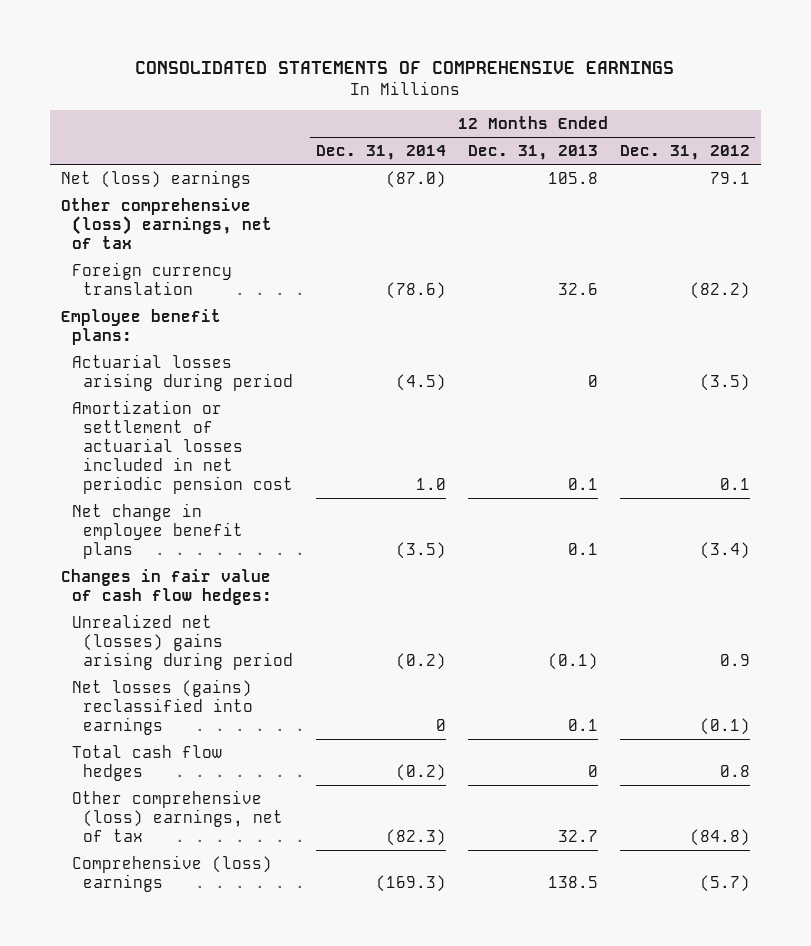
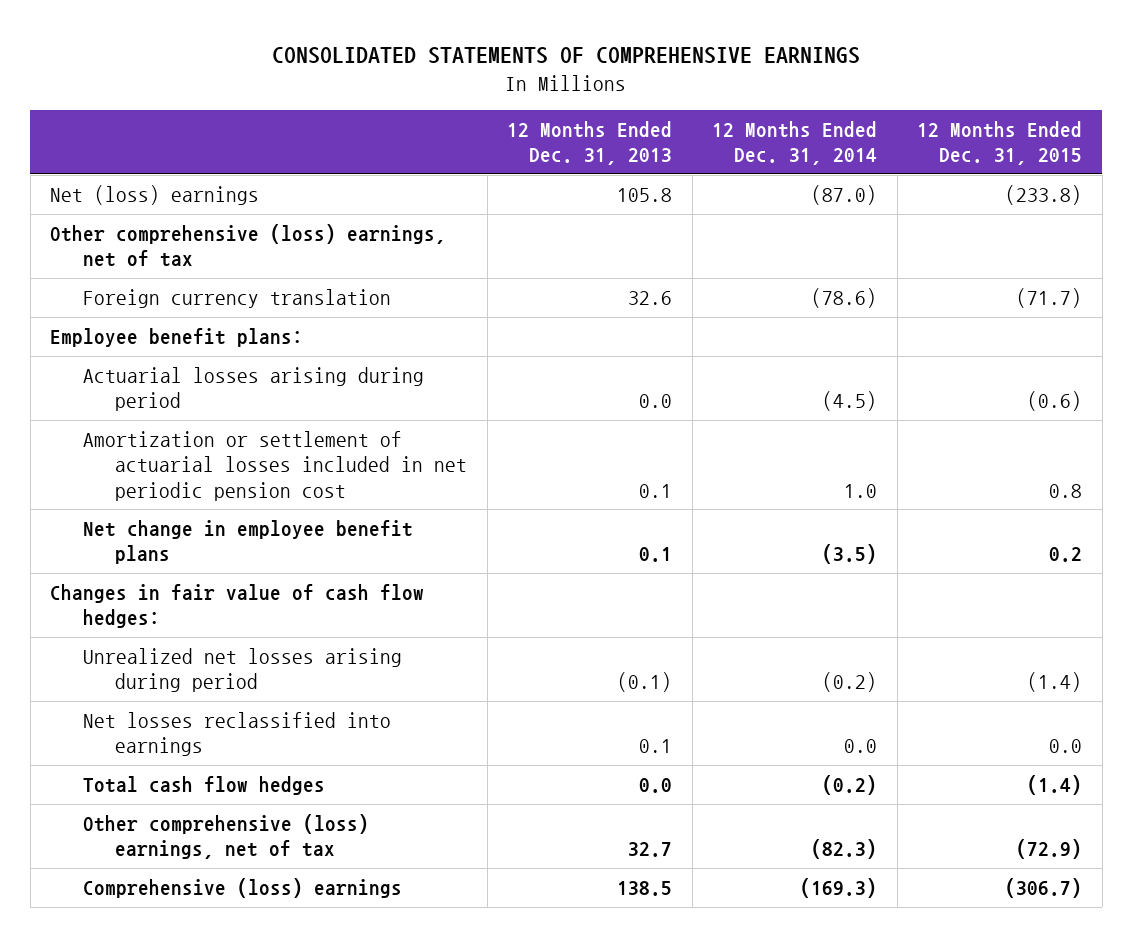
[619,145,750,161] Dec. 31, 2012 -> none
none -> [917,120,1083,166] 12 Months Ended Dec. 31, 2015
[587,374,598,387] 0 -> [639,394,673,409] 0.0
[72,614,294,670] Unrealized net (losses) gains arising during period -> [82,647,402,693] Unrealized net losses arising during period
[72,679,254,735] Net losses (gains) reclassified into earnings -> [82,711,391,757] Net losses reclassified into earnings
[435,718,446,731] 0 -> [844,739,878,754] 0.0
[587,764,598,777] 0 -> [639,777,673,793] 0.0

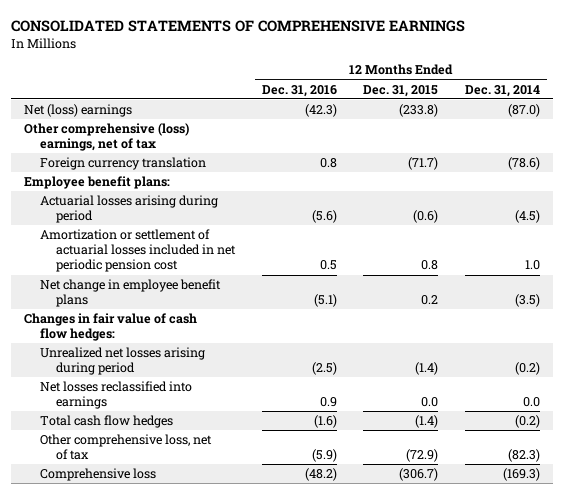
[507,120,673,166] 12 Months Ended Dec. 31, 2013 -> none
none -> [261,84,337,97] Dec. 31, 2016
[82,813,369,860] Other comprehensive (loss) earnings, net of tax -> [40,434,213,461] Other comprehensive loss, net of tax
[82,877,402,898] Comprehensive (loss) earnings -> [40,468,157,482] Comprehensive loss

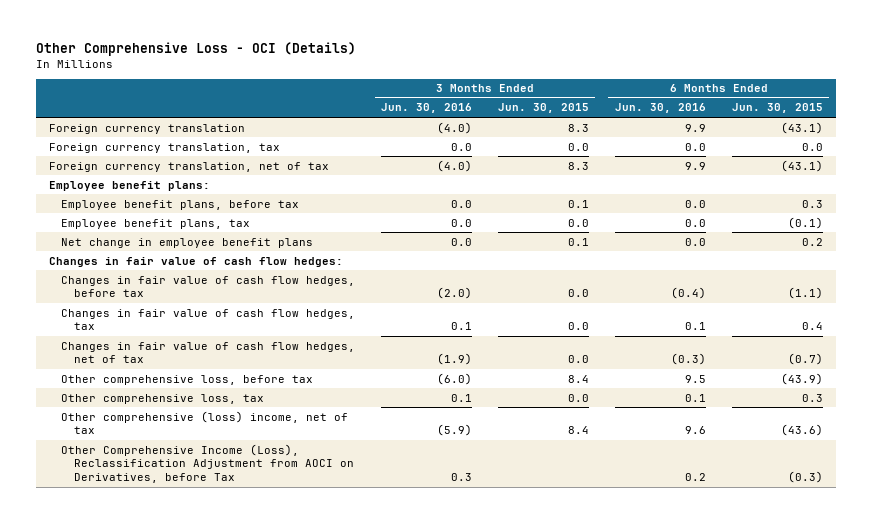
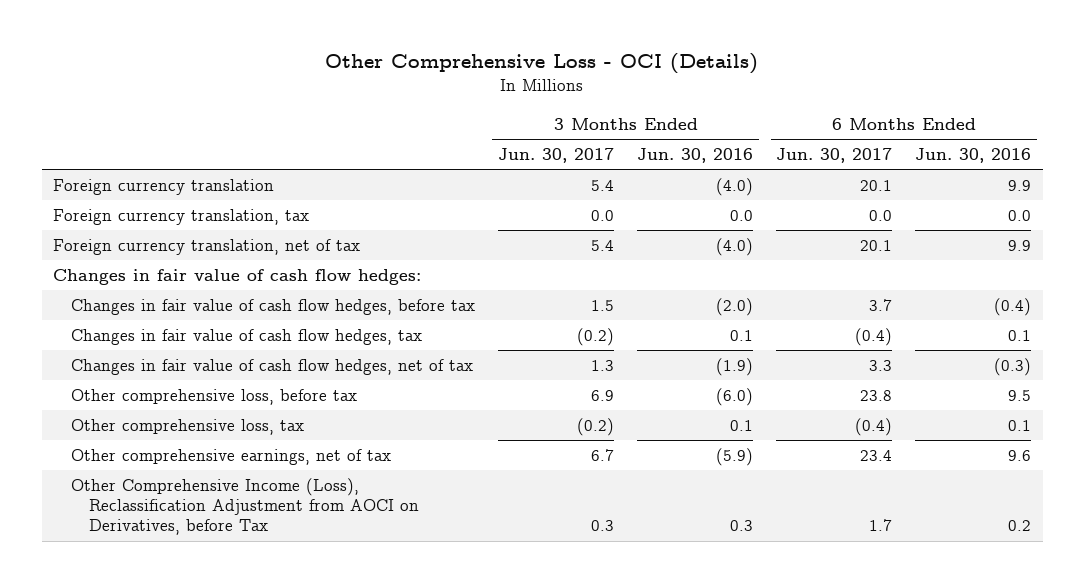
[497,103,589,114] Jun. 30, 2015 -> none
[731,103,823,114] Jun. 30, 2015 -> none
none -> [498,148,615,164] Jun. 30, 2017
none -> [776,148,893,164] Jun. 30, 2017
[48,180,210,191] Employee benefit plans: -> none
[61,199,300,210] Employee benefit plans, before tax -> none
[61,218,251,229] Employee benefit plans, tax -> none
[61,237,314,248] Net change in employee benefit plans -> none
[61,410,349,435] Other comprehensive (loss) income, net of tax -> [71,449,392,466] Other comprehensive earnings, net of tax

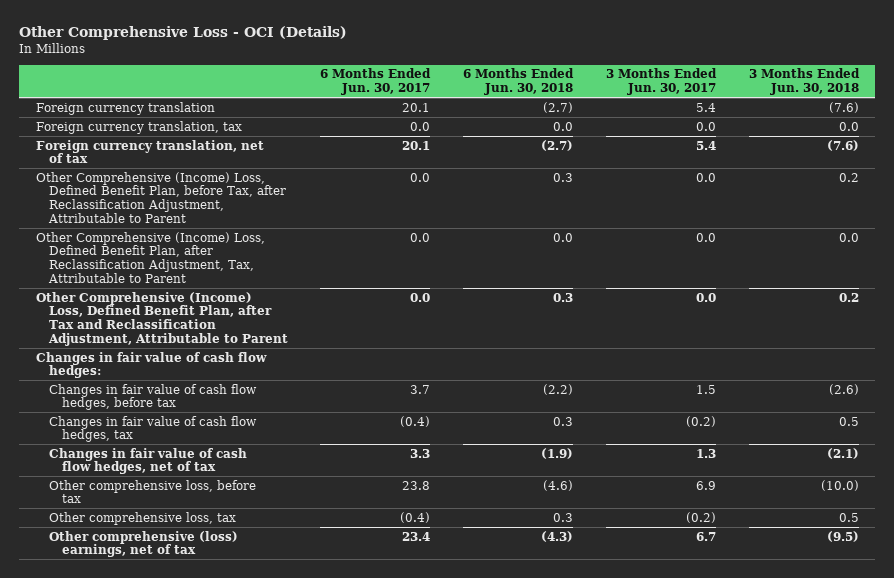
[637,148,754,164] Jun. 30, 2016 -> none
[915,148,1032,164] Jun. 30, 2016 -> none
none -> [463,68,575,96] 6 Months Ended Jun. 30, 2018
none -> [748,68,860,96] 3 Months Ended Jun. 30, 2018
none -> [35,171,286,224] Other Comprehensive (Income) Loss, Defined Benefit Plan, before Tax, after Reclassification Adjustment, Attributable to Parent
none -> [35,231,265,284] Other Comprehensive (Income) Loss, Defined Benefit Plan, after Reclassification Adjustment, Tax, Attributable to Parent
none -> [35,291,288,347] Other Comprehensive (Income) Loss, Defined Benefit Plan, after Tax and Reclassification Adjustment, Attributable to Parent
[71,478,420,536] Other Comprehensive Income (Loss), Reclassification Adjustment from AOCI on Derivatives, before Tax -> none
[71,449,392,466] Other comprehensive earnings, net of tax -> [48,530,238,558] Other comprehensive (loss) earnings, net of tax

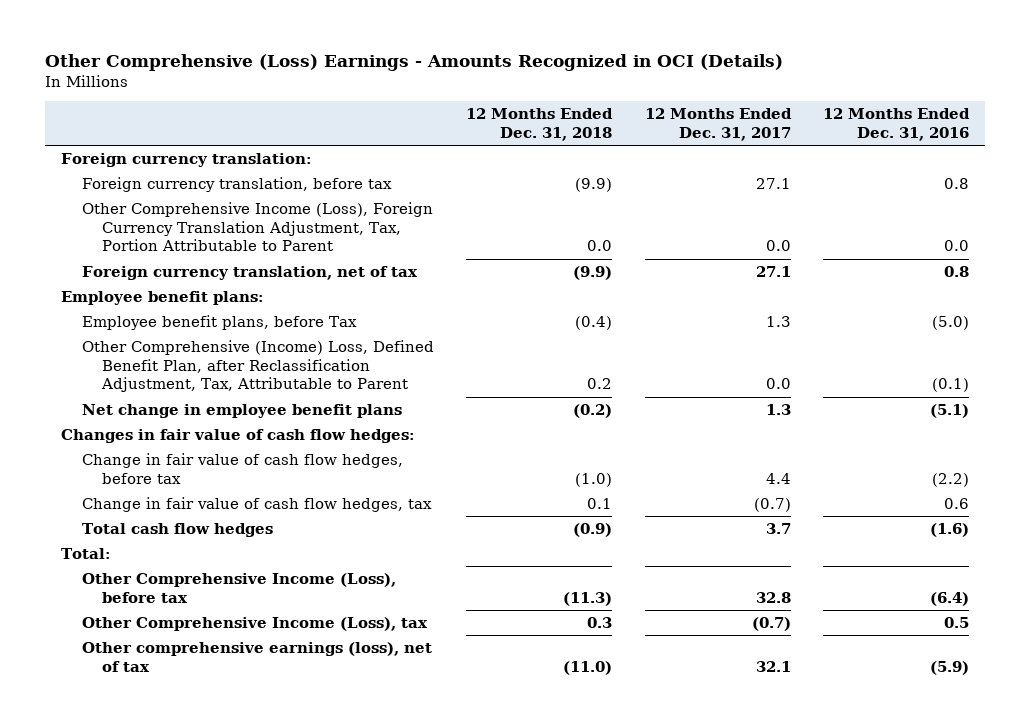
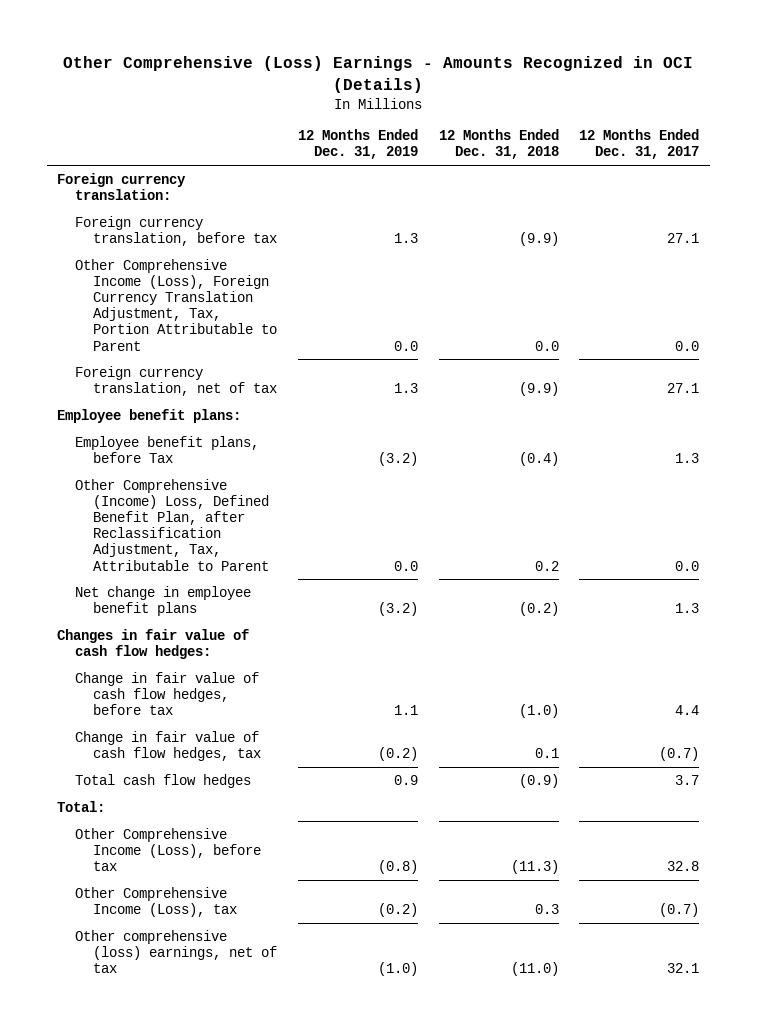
[822,108,970,141] 12 Months Ended Dec. 31, 2016 -> none
none -> [297,129,418,160] 12 Months Ended Dec. 31, 2019
[81,641,432,672] Other comprehensive earnings (loss), net of tax -> [75,929,277,974] Other comprehensive (loss) earnings, net of tax

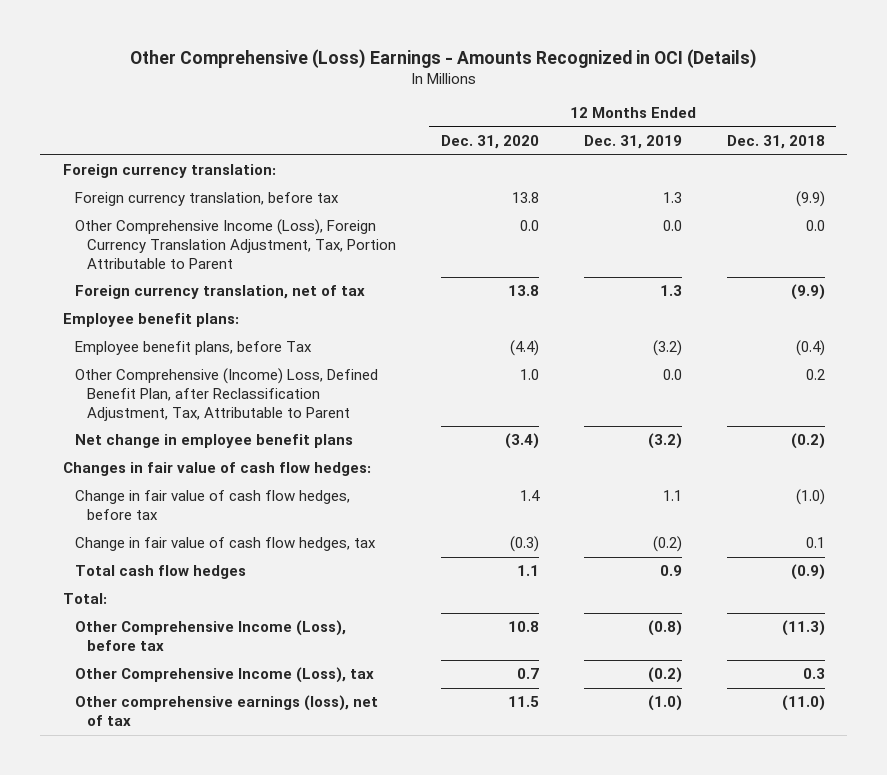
[579,129,700,160] 12 Months Ended Dec. 31, 2017 -> none
none -> [440,135,539,150] Dec. 31, 2020
[75,929,277,974] Other comprehensive (loss) earnings, net of tax -> [74,695,378,727] Other comprehensive earnings (loss), net of tax

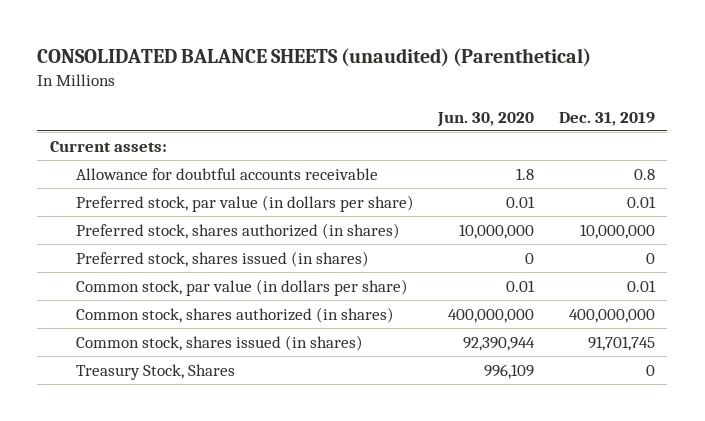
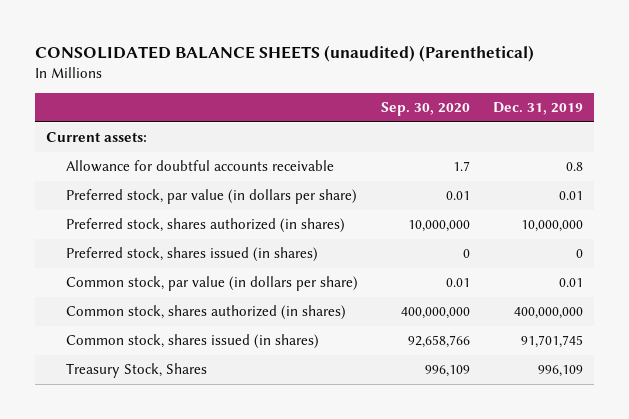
[437,111,535,127] Jun. 30, 2020 -> none
none -> [380,101,470,116] Sep. 30, 2020
[646,364,656,376] 0 -> [537,365,583,378] 996,109

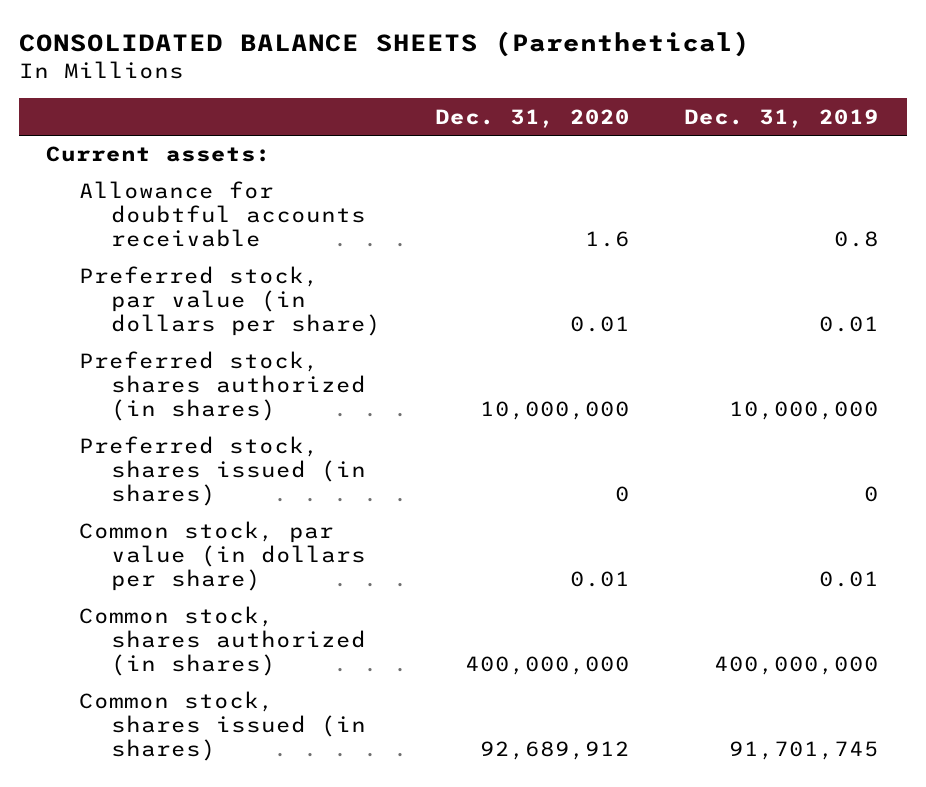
[34,44,534,62] CONSOLIDATED BALANCE SHEETS (unaudited) (Parenthetical) -> [19,30,751,57] CONSOLIDATED BALANCE SHEETS (Parenthetical)
[380,101,470,116] Sep. 30, 2020 -> none
none -> [435,108,631,128] Dec. 31, 2020
[65,363,207,379] Treasury Stock, Shares -> none

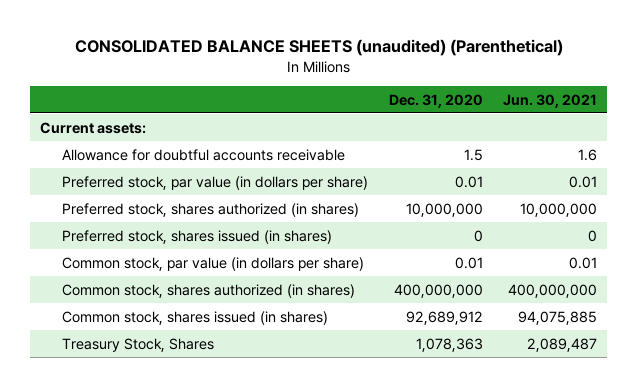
[19,30,751,57] CONSOLIDATED BALANCE SHEETS (Parenthetical) -> [74,39,563,57] CONSOLIDATED BALANCE SHEETS (unaudited) (Parenthetical)
[684,108,880,128] Dec. 31, 2019 -> none
none -> [502,93,597,108] Jun. 30, 2021
[585,231,631,248] 1.6 -> [463,148,483,161] 1.5
none -> [62,337,215,352] Treasury Stock, Shares

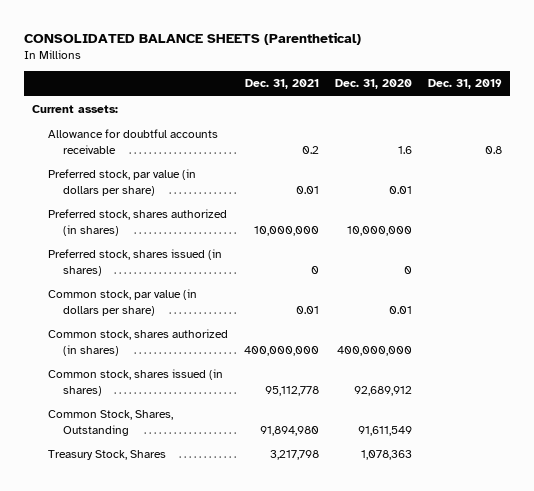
[74,39,563,57] CONSOLIDATED BALANCE SHEETS (unaudited) (Parenthetical) -> [23,31,361,45] CONSOLIDATED BALANCE SHEETS (Parenthetical)
[502,93,597,108] Jun. 30, 2021 -> none
none -> [244,79,319,90] Dec. 31, 2021
none -> [427,79,502,90] Dec. 31, 2019
[463,148,483,161] 1.5 -> [397,145,412,154] 1.6
none -> [47,410,173,436] Common Stock, Shares, Outstanding

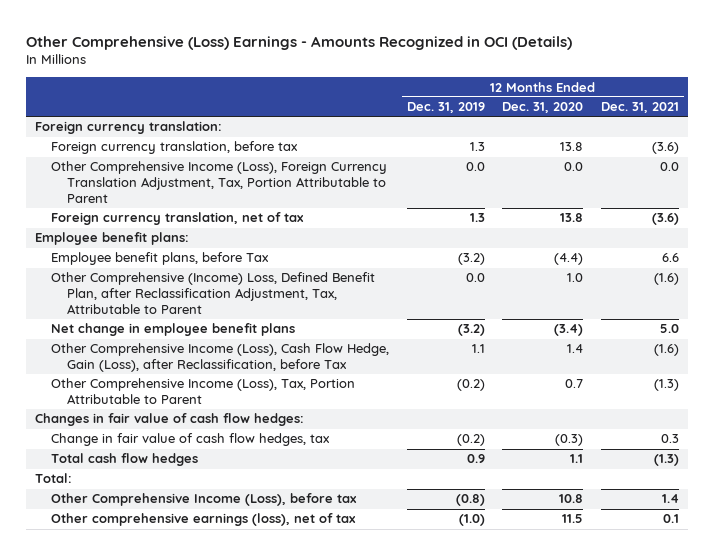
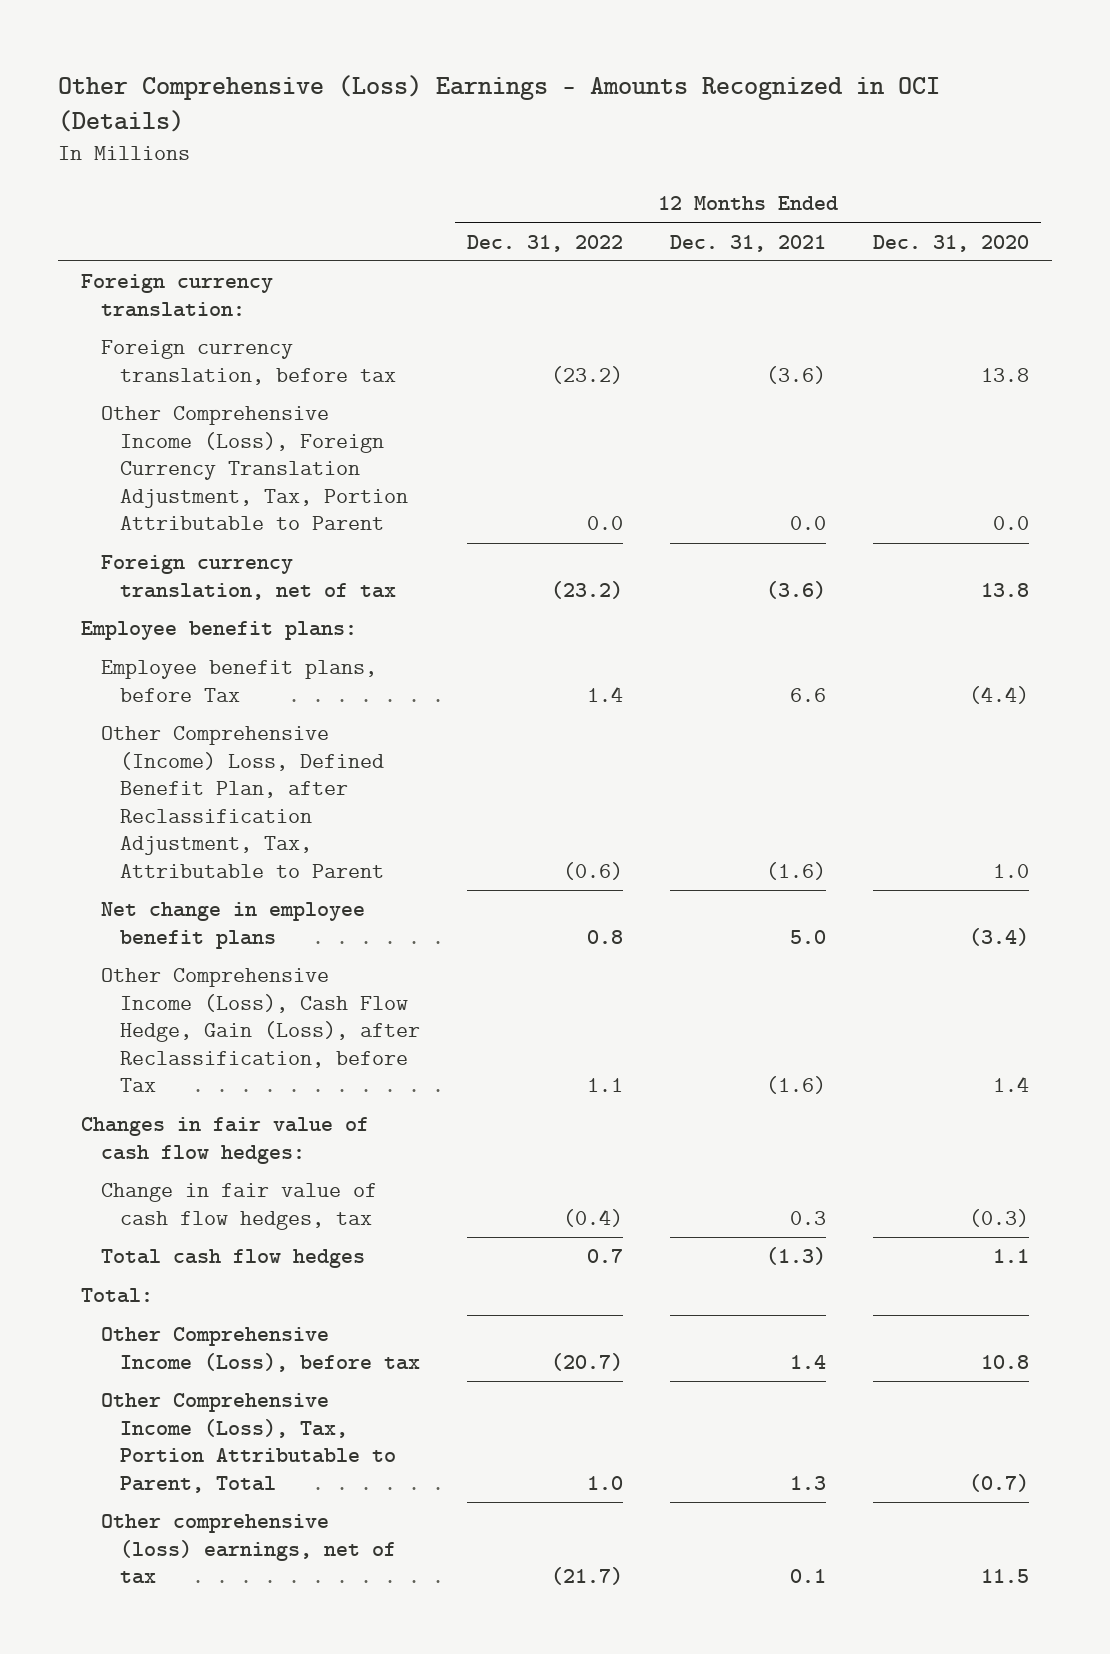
[406,102,485,114] Dec. 31, 2019 -> none
none -> [467,234,624,252] Dec. 31, 2022
[50,378,355,405] Other Comprehensive Income (Loss), Tax, Portion Attributable to Parent -> none
none -> [100,1393,397,1493] Other Comprehensive Income (Loss), Tax, Portion Attributable to Parent, Total
[50,513,356,527] Other comprehensive earnings (loss), net of tax -> [100,1514,397,1585] Other comprehensive (loss) earnings, net of tax

